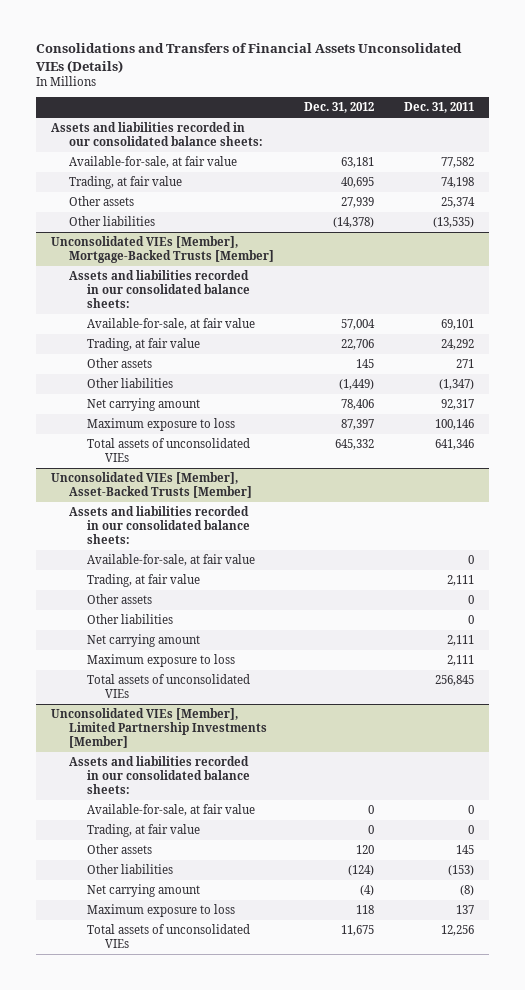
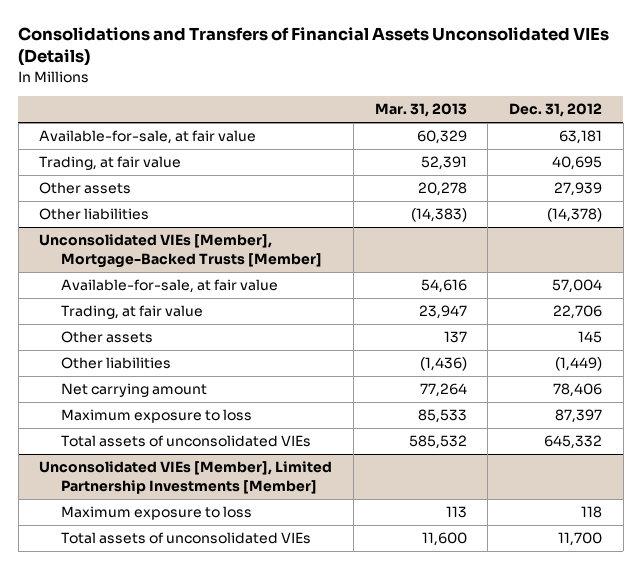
[404,102,475,114] Dec. 31, 2011 -> none
none -> [374,103,467,118] Mar. 31, 2013
[50,122,263,146] Assets and liabilities recorded in our consolidated balance sheets: -> none
[68,270,250,308] Assets and liabilities recorded in our consolidated balance sheets: -> none
[50,472,252,498] Unconsolidated VIEs [Member], Asset-Backed Trusts [Member] -> none
[68,506,250,544] Assets and liabilities recorded in our consolidated balance sheets: -> none
[86,554,255,567] Available-for-sale, at fair value -> none
[86,574,200,588] Trading, at fair value -> none
[86,594,152,605] Other assets -> none
[86,614,173,625] Other liabilities -> none
[86,634,200,648] Net carrying amount -> none
[86,654,235,668] Maximum exposure to loss -> none
[86,674,250,698] Total assets of unconsolidated VIEs -> none
[68,756,250,794] Assets and liabilities recorded in our consolidated balance sheets: -> none
[86,804,255,817] Available-for-sale, at fair value -> none
[86,824,200,838] Trading, at fair value -> none
[86,844,152,855] Other assets -> none
[86,864,173,875] Other liabilities -> none
[86,884,200,898] Net carrying amount -> none
[341,925,375,937] 11,675 -> [557,532,602,547] 11,700

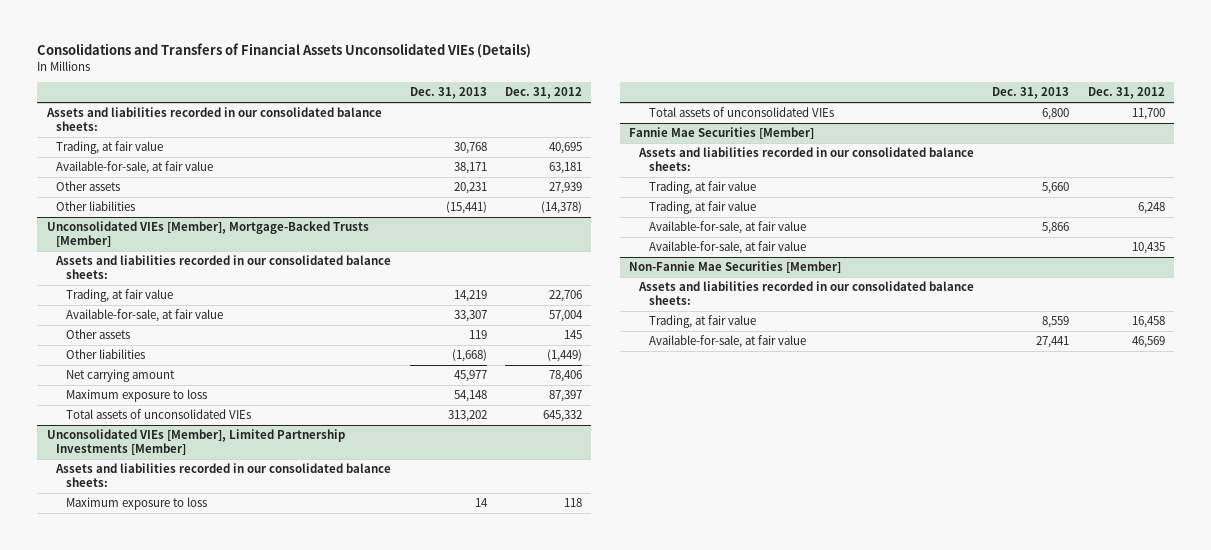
[374,103,467,118] Mar. 31, 2013 -> none
none -> [409,87,487,100] Dec. 31, 2013
none -> [45,107,382,131] Assets and liabilities recorded in our consolidated balance sheets:
[39,130,257,145] Available-for-sale, at fair value -> [56,161,214,175] Available-for-sale, at fair value
none -> [55,255,392,279] Assets and liabilities recorded in our consolidated balance sheets:
[61,279,279,294] Available-for-sale, at fair value -> [66,309,224,323] Available-for-sale, at fair value
none -> [55,463,392,487] Assets and liabilities recorded in our consolidated balance sheets:
none -> [629,127,815,140] Fannie Mae Securities [Member]
none -> [637,147,974,171] Assets and liabilities recorded in our consolidated balance sheets:
none -> [648,181,756,195] Trading, at fair value
none -> [648,201,756,215] Trading, at fair value
none -> [648,221,806,235] Available-for-sale, at fair value
none -> [648,241,806,255] Available-for-sale, at fair value
none -> [629,261,842,274] Non-Fannie Mae Securities [Member]
none -> [637,281,974,305] Assets and liabilities recorded in our consolidated balance sheets:
none -> [648,315,756,329] Trading, at fair value
none -> [648,335,806,349] Available-for-sale, at fair value

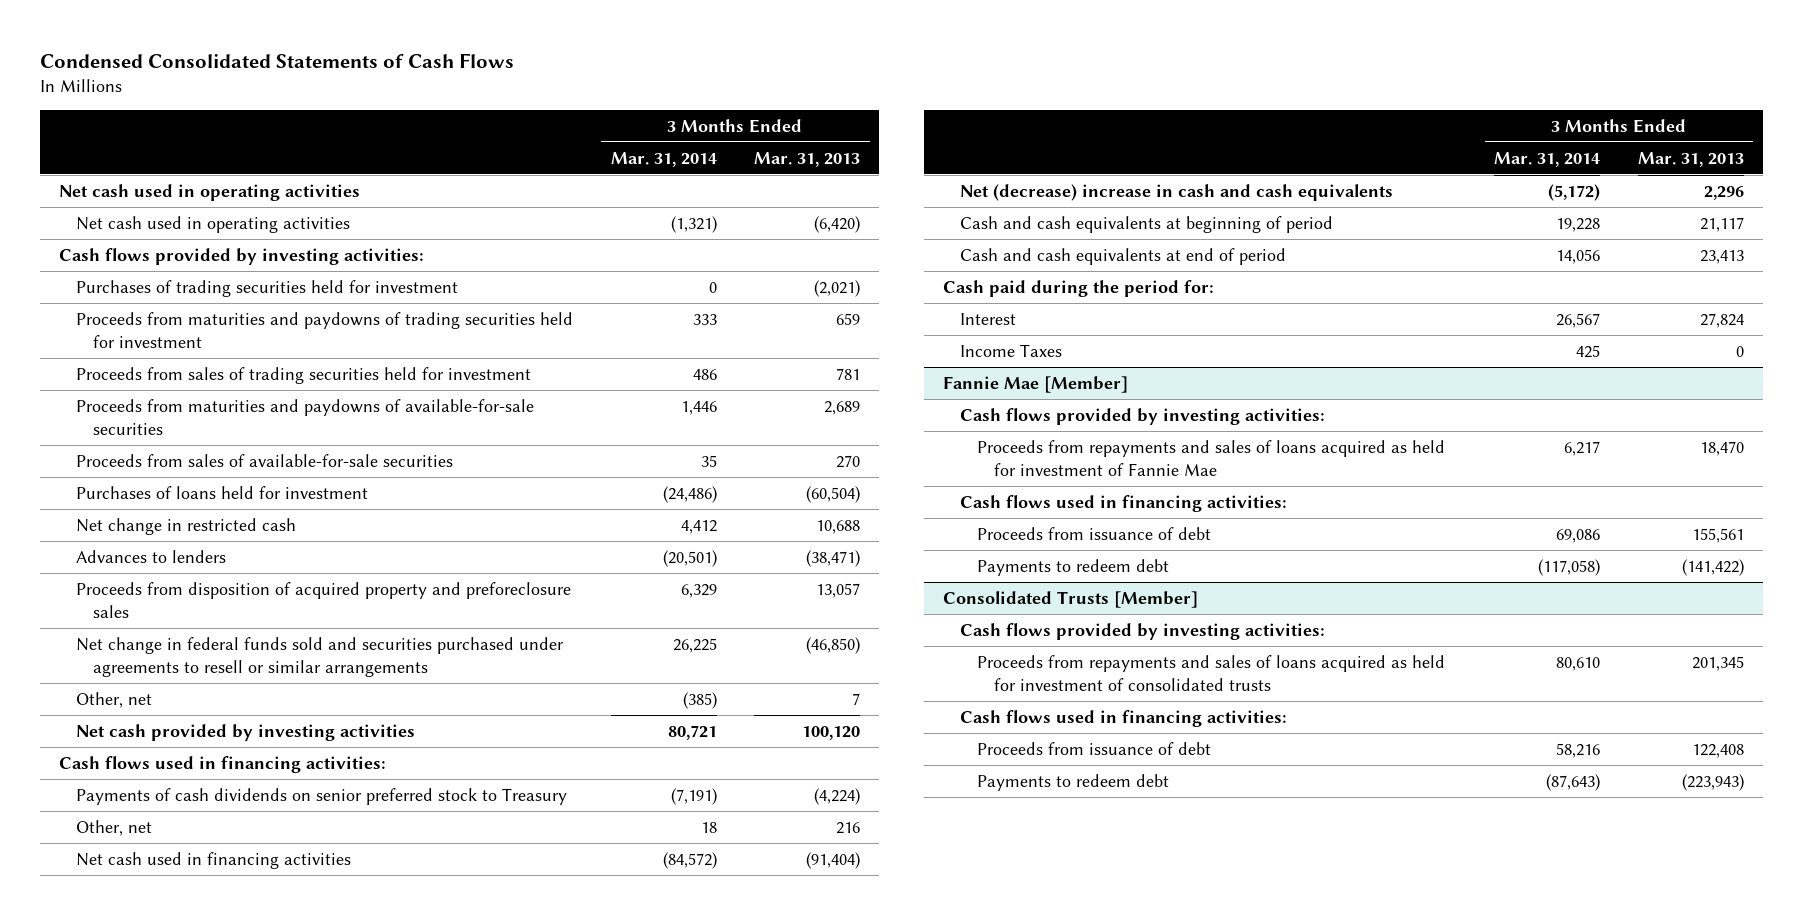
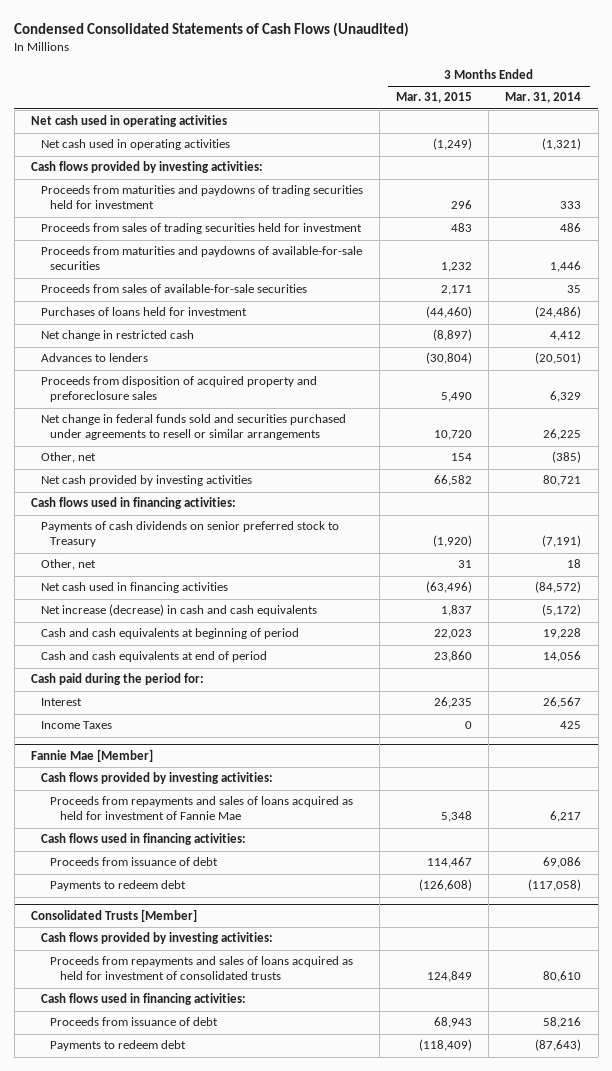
[39,52,514,68] Condensed Consolidated Statements of Cash Flows -> [14,21,410,37] Condensed Consolidated Statements of Cash Flows (Unaudited)
[754,151,861,167] Mar. 31, 2013 -> none
none -> [395,92,472,104] Mar. 31, 2015
[75,279,458,297] Purchases of trading securities held for investment -> none
[959,183,1393,201] Net (decrease) increase in cash and cash equivalents -> [40,604,317,617] Net increase (decrease) in cash and cash equivalents

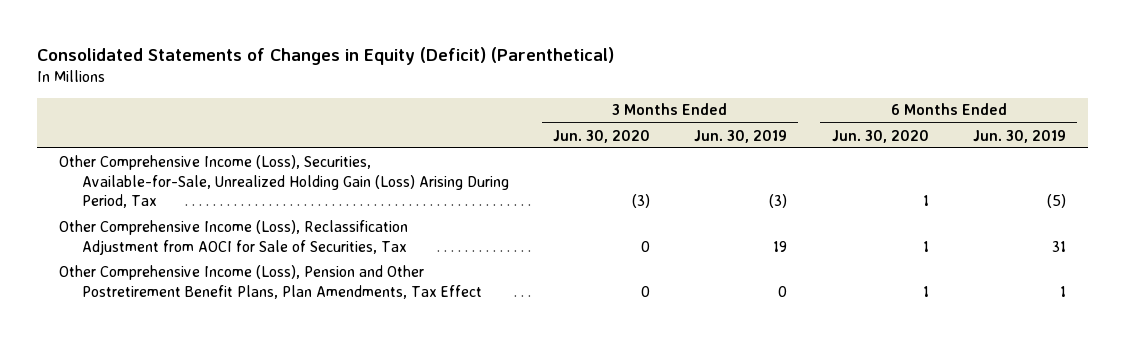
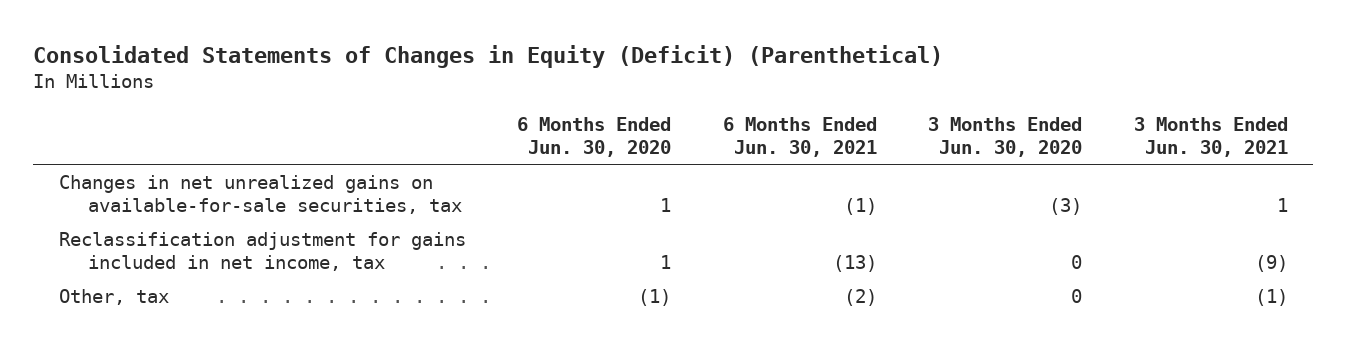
[694,129,788,143] Jun. 30, 2019 -> none
[972,129,1066,143] Jun. 30, 2019 -> none
none -> [722,117,877,157] 6 Months Ended Jun. 30, 2021
none -> [1133,117,1288,157] 3 Months Ended Jun. 30, 2021
[59,264,482,299] Other Comprehensive Income (Loss), Pension and Other Postretirement Benefit Plans, Plan Amendments, Tax Effect -> none
[59,154,509,209] Other Comprehensive Income (Loss), Securities, Available-for-Sale, Unrealized Holding Gain (Loss) Arising During Period, Tax -> [58,175,463,214] Changes in net unrealized gains on available-for-sale securities, tax
[59,219,409,255] Other Comprehensive Income (Loss), Reclassification Adjustment from AOCI for Sale of Securities, Tax -> [58,232,466,271] Reclassification adjustment for gains included in net income, tax
none -> [58,289,169,306] Other, tax

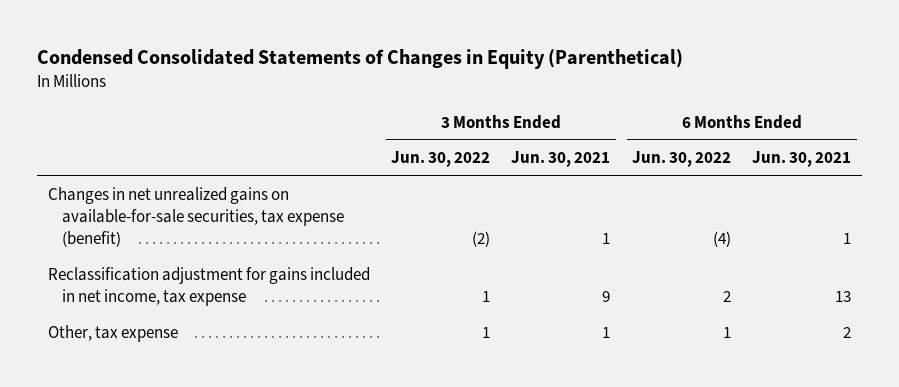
[32,44,943,68] Consolidated Statements of Changes in Equity (Deficit) (Parenthetical) -> [36,48,683,69] Condensed Consolidated Statements of Changes in Equity (Parenthetical)
[517,117,672,157] 6 Months Ended Jun. 30, 2020 -> none
[928,117,1083,157] 3 Months Ended Jun. 30, 2020 -> none
none -> [390,151,490,168] Jun. 30, 2022
none -> [631,151,731,168] Jun. 30, 2022
[58,175,463,214] Changes in net unrealized gains on available-for-sale securities, tax -> [47,186,344,248] Changes in net unrealized gains on available-for-sale securities, tax expense (benefit)
[843,197,877,215] (1) -> [843,233,852,245] 1
[58,232,466,271] Reclassification adjustment for gains included in net income, tax -> [47,266,370,306] Reclassification adjustment for gains included in net income, tax expense
[832,254,877,272] (13) -> [835,290,852,302] 13
[1254,254,1288,272] (9) -> [602,290,611,302] 9
[58,289,169,306] Other, tax -> [47,324,178,342] Other, tax expense
[843,289,877,307] (2) -> [843,326,852,338] 2
[1254,289,1288,307] (1) -> [602,326,611,338] 1

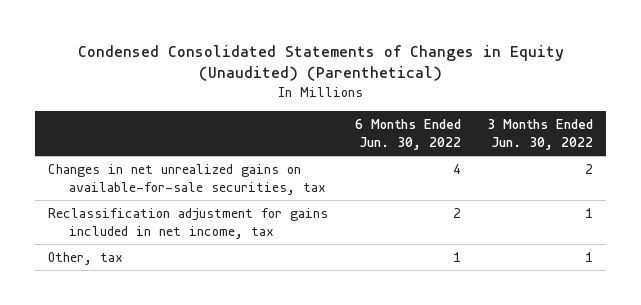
[36,48,683,69] Condensed Consolidated Statements of Changes in Equity (Parenthetical) -> [77,44,564,82] Condensed Consolidated Statements of Changes in Equity (Unaudited) (Parenthetical)
[511,151,611,168] Jun. 30, 2021 -> none
[752,151,852,168] Jun. 30, 2021 -> none
[47,186,344,248] Changes in net unrealized gains on available-for-sale securities, tax expense (benefit) -> [48,163,327,195] Changes in net unrealized gains on available-for-sale securities, tax
[471,231,490,248] (2) -> [584,163,593,174] 2
[712,231,731,248] (4) -> [452,163,461,174] 4
[47,266,370,306] Reclassification adjustment for gains included in net income, tax expense -> [48,207,329,239] Reclassification adjustment for gains included in net income, tax
[47,324,178,342] Other, tax expense -> [48,251,124,265] Other, tax

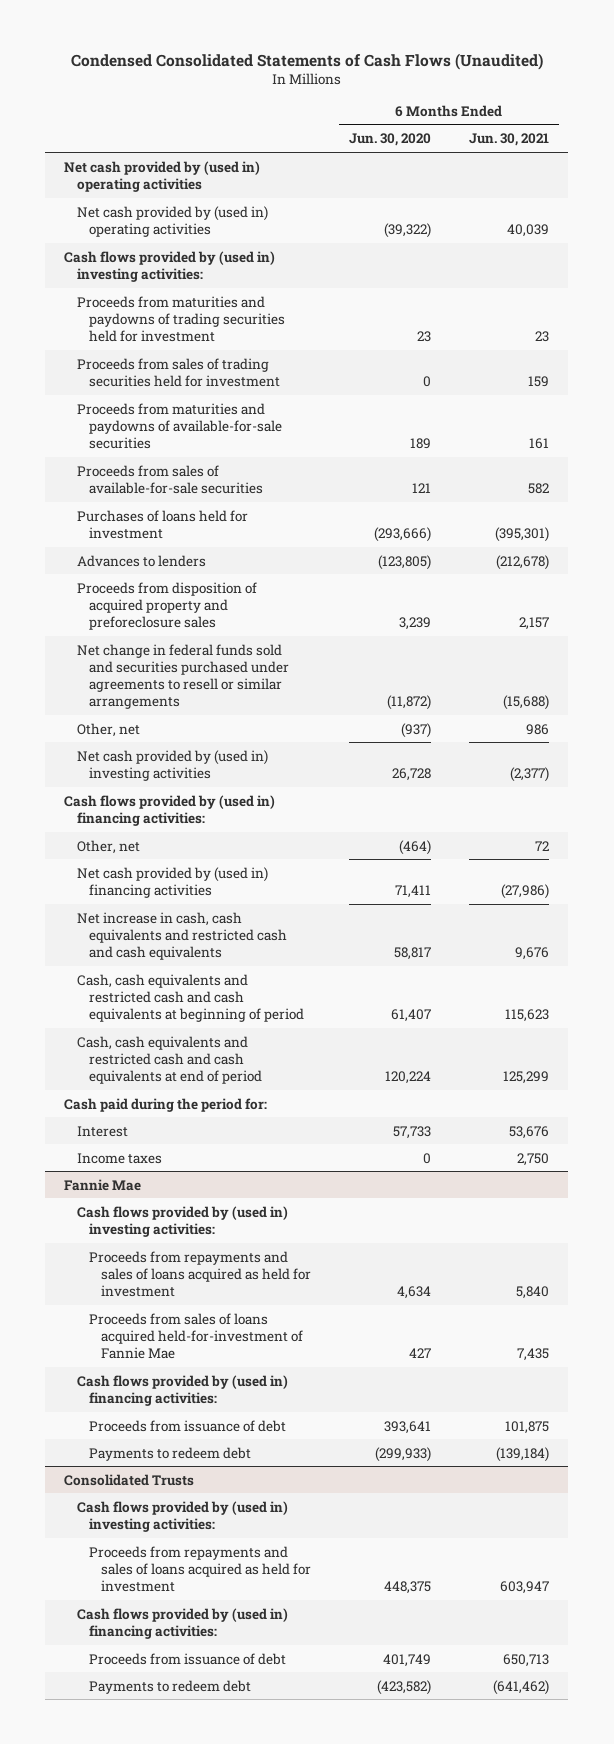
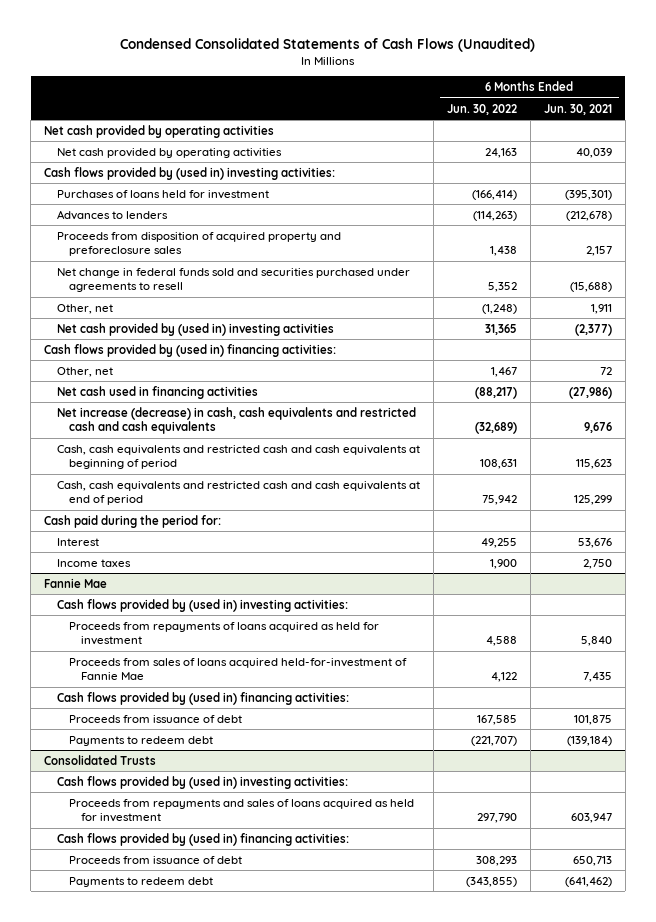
[348,133,431,147] Jun. 30, 2020 -> none
none -> [446,103,517,115] Jun. 30, 2022
[64,160,261,192] Net cash provided by (used in) operating activities -> [44,124,275,138] Net cash provided by operating activities
[76,205,268,237] Net cash provided by (used in) operating activities -> [56,147,282,158] Net cash provided by operating activities
[76,295,285,342] Proceeds from maturities and paydowns of trading securities held for investment -> none
[76,357,280,387] Proceeds from sales of trading securities held for investment -> none
[76,402,282,449] Proceeds from maturities and paydowns of available-for-sale securities -> none
[76,464,263,494] Proceeds from sales of available-for-sale securities -> none
[76,643,289,709] Net change in federal funds sold and securities purchased under agreements to resell or similar arrangements -> [56,267,410,293] Net change in federal funds sold and securities purchased under agreements to resell
[526,723,550,735] 986 -> [590,303,612,314] 1,911
[76,866,268,898] Net cash provided by (used in) financing activities -> [56,385,258,399] Net cash used in financing activities
[76,911,287,960] Net increase in cash, cash equivalents and restricted cash and cash equivalents -> [56,406,416,435] Net increase (decrease) in cash, cash equivalents and restricted cash and cash equivalents
[88,1250,311,1297] Proceeds from repayments and sales of loans acquired as held for investment -> [68,621,379,646] Proceeds from repayments of loans acquired as held for investment

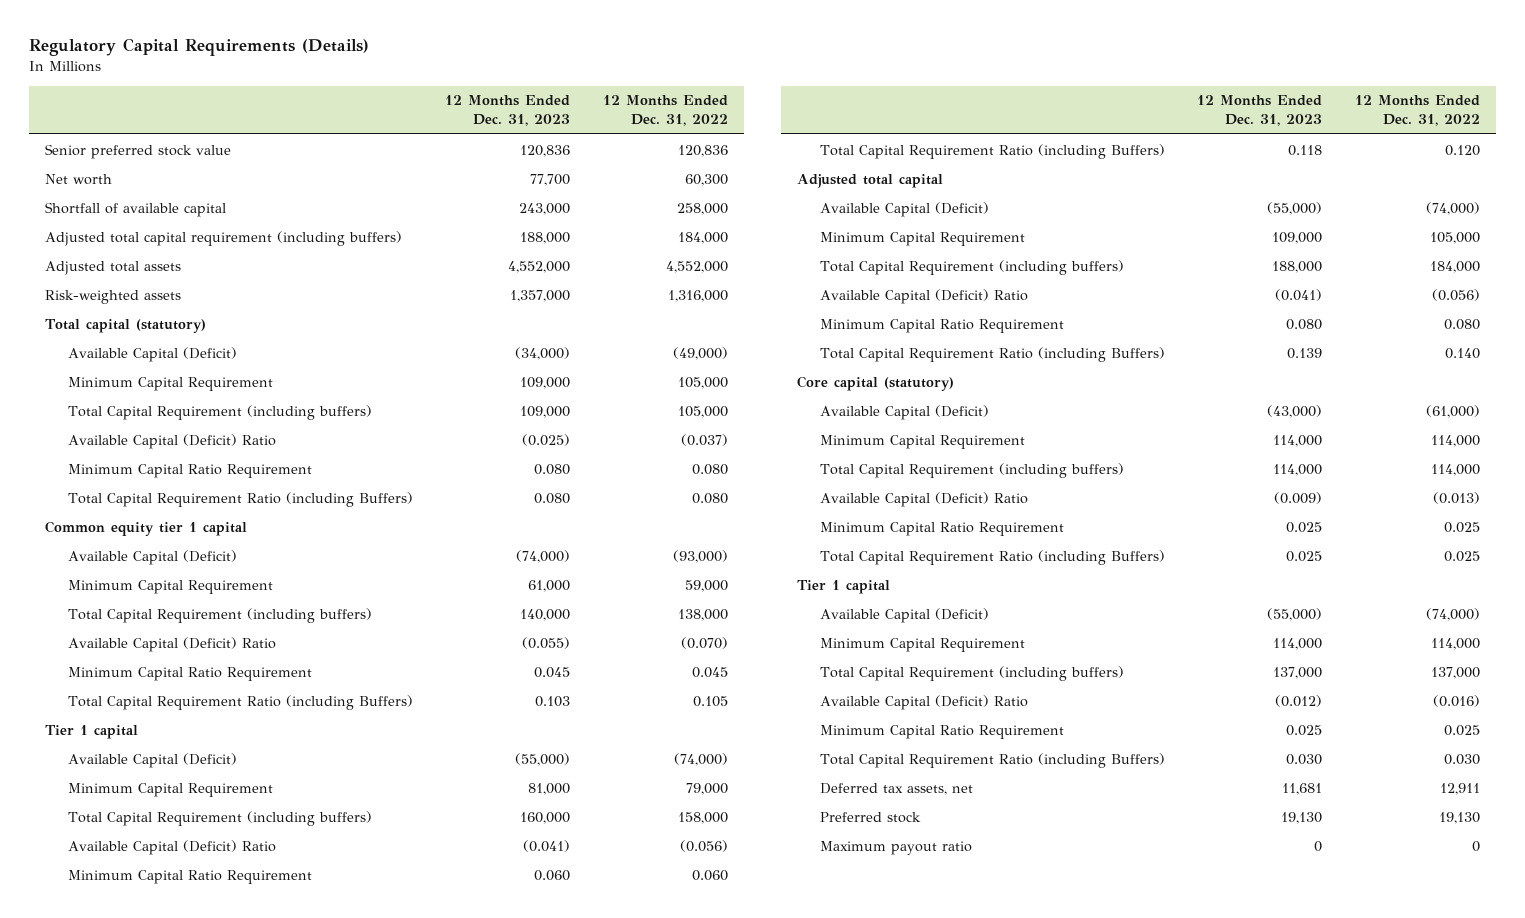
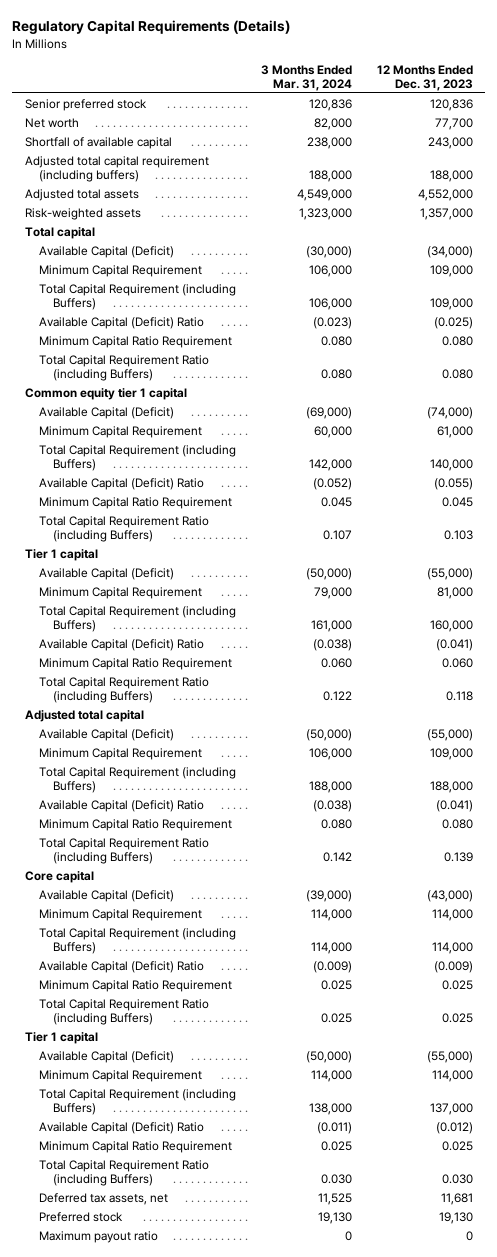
[602,95,728,127] 12 Months Ended Dec. 31, 2022 -> none
none -> [260,64,352,91] 3 Months Ended Mar. 31, 2024
[44,143,231,159] Senior preferred stock value -> [24,98,147,111] Senior preferred stock
[44,318,206,333] Total capital (statutory) -> [24,226,95,239] Total capital
[67,404,372,420] Total Capital Requirement (including buffers) -> [38,283,236,310] Total Capital Requirement (including Buffers)
[67,607,372,623] Total Capital Requirement (including buffers) -> [38,444,236,471] Total Capital Requirement (including Buffers)
[67,810,372,826] Total Capital Requirement (including buffers) -> [38,605,236,632] Total Capital Requirement (including Buffers)
[819,259,1124,275] Total Capital Requirement (including buffers) -> [38,766,236,793] Total Capital Requirement (including Buffers)
[796,375,954,391] Core capital (statutory) -> [24,870,94,883] Core capital
[819,462,1124,478] Total Capital Requirement (including buffers) -> [38,927,236,954] Total Capital Requirement (including Buffers)
[819,665,1124,681] Total Capital Requirement (including buffers) -> [38,1088,236,1115] Total Capital Requirement (including Buffers)

